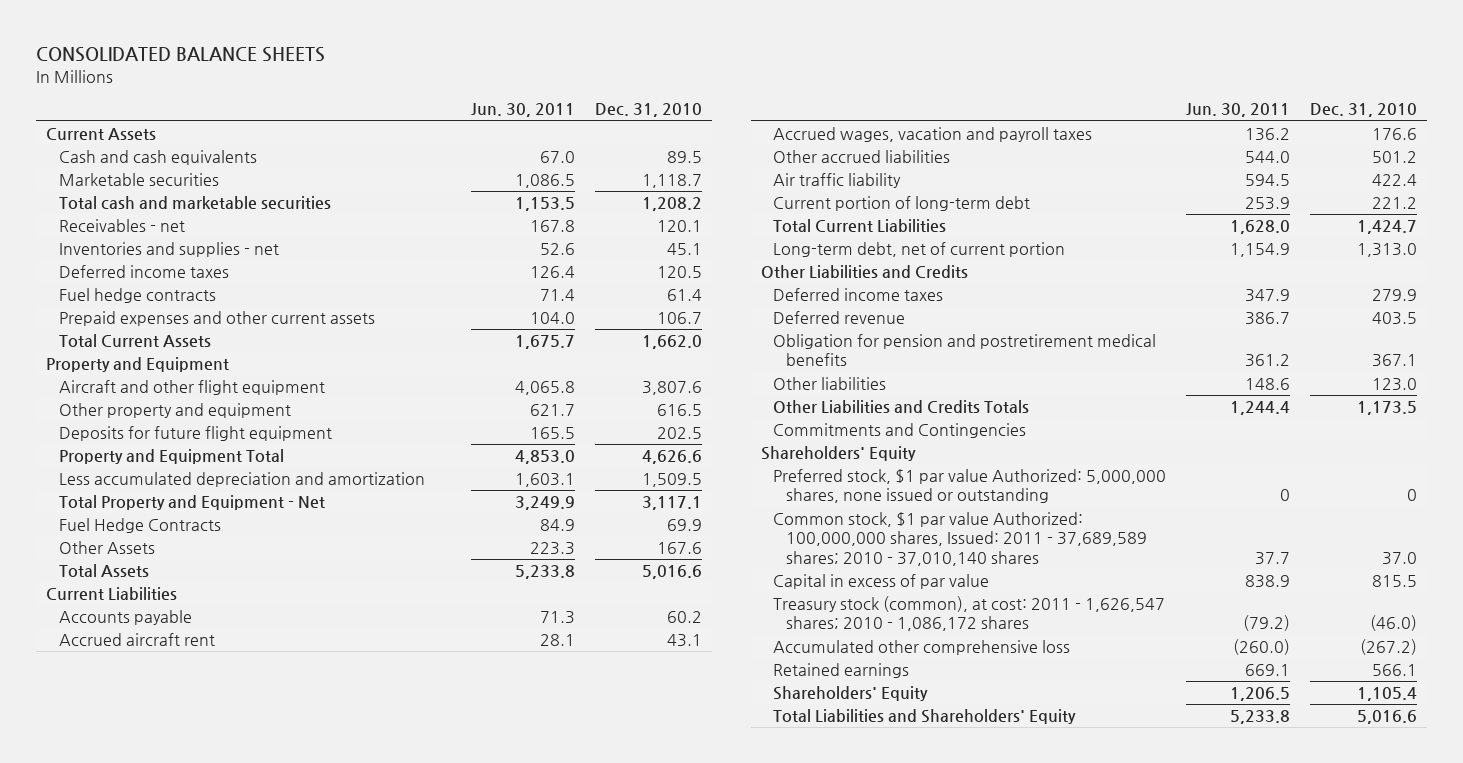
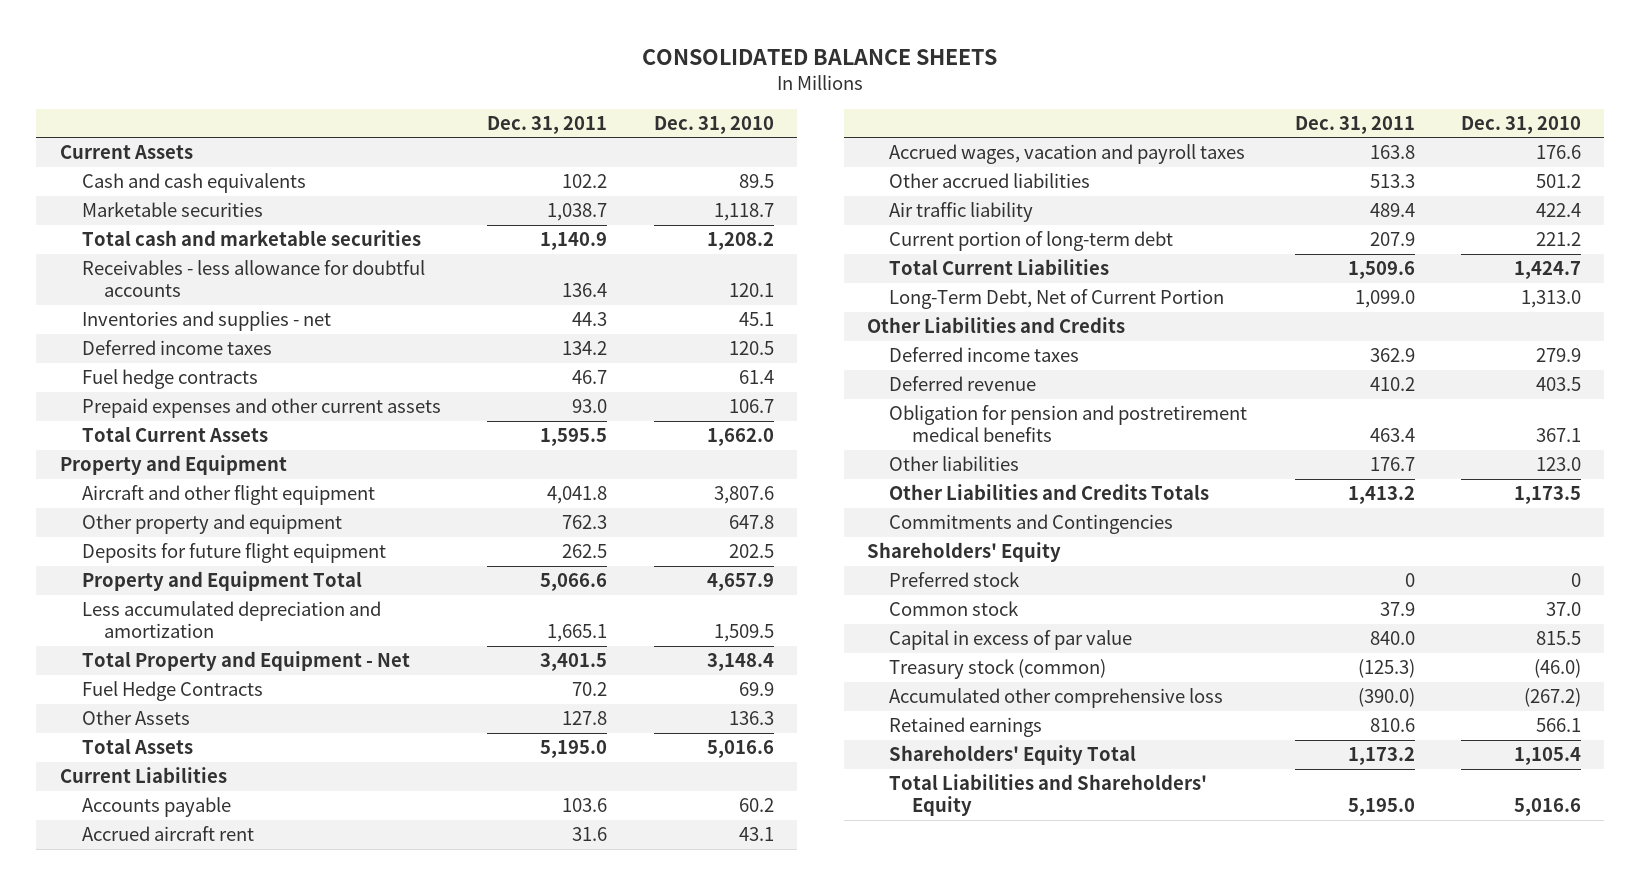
[471,103,576,118] Jun. 30, 2011 -> none
none -> [487,115,608,134] Dec. 31, 2011
[58,219,185,233] Receivables - net -> [81,260,425,298] Receivables - less allowance for doubtful accounts
[656,404,702,417] 616.5 -> [728,515,774,530] 647.8
[641,450,702,465] 4,626.6 -> [706,573,774,592] 4,657.9
[641,496,702,511] 3,117.1 -> [706,653,774,672] 3,148.4
[656,542,702,555] 167.6 -> [728,711,774,726] 136.3
[773,242,1066,258] Long-term debt, net of current portion -> [889,289,1225,310] Long-Term Debt, Net of Current Portion
[773,469,1167,504] Preferred stock, $1 par value Authorized: 5,000,000 shares, none issued or outstanding -> [889,572,1021,588] Preferred stock
[773,512,1147,566] Common stock, $1 par value Authorized: 100,000,000 shares, Issued: 2011 - 37,689,589 shares; 2010 - 37,010,140 shares -> [889,601,1020,617] Common stock
[773,596,1166,632] Treasury stock (common), at cost: 2011 - 1,626,547 shares; 2010 - 1,086,172 shares -> [889,659,1107,680] Treasury stock (common)
[773,686,929,702] Shareholders' Equity -> [889,745,1137,766] Shareholders' Equity Total

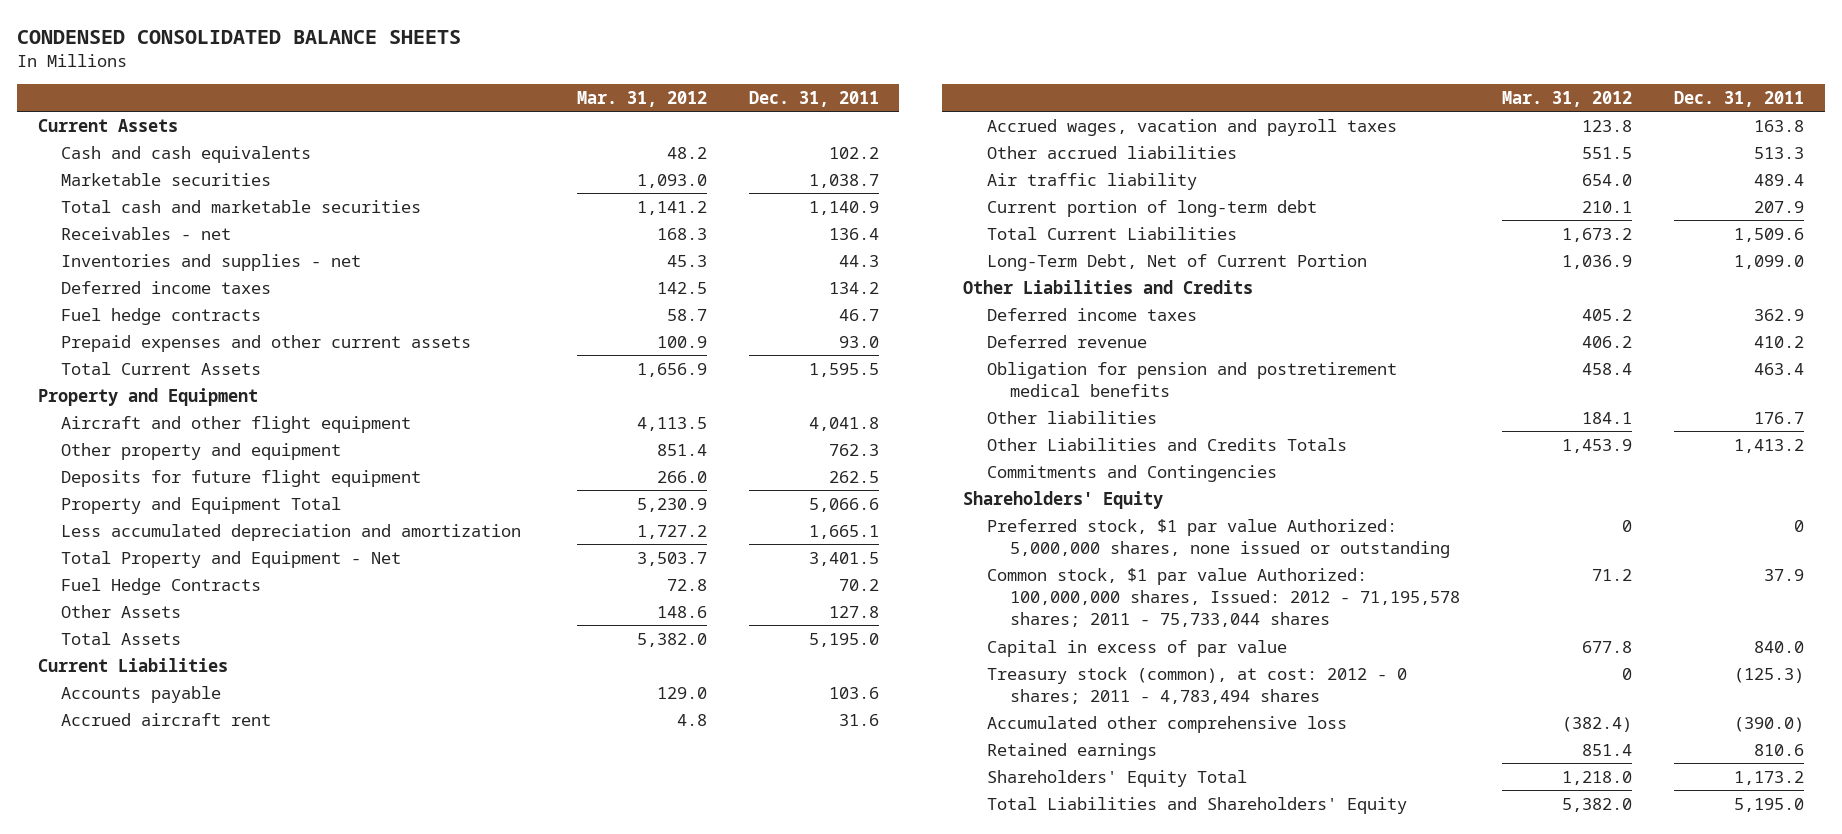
[642,49,998,66] CONSOLIDATED BALANCE SHEETS -> [17,29,462,44] CONDENSED CONSOLIDATED BALANCE SHEETS
[653,115,774,134] Dec. 31, 2010 -> none
none -> [576,90,707,107] Mar. 31, 2012
[81,260,425,298] Receivables - less allowance for doubtful accounts -> [61,226,232,240] Receivables - net
[889,572,1021,588] Preferred stock -> [986,518,1451,558] Preferred stock, $1 par value Authorized: 5,000,000 shares, none issued or outstanding
[889,601,1020,617] Common stock -> [986,567,1461,628] Common stock, $1 par value Authorized: 100,000,000 shares, Issued: 2012 - 71,195,578 shares; 2011 - 75,733,044 shares
[889,659,1107,680] Treasury stock (common) -> [986,666,1407,704] Treasury stock (common), at cost: 2012 - 0 shares; 2011 - 4,783,494 shares

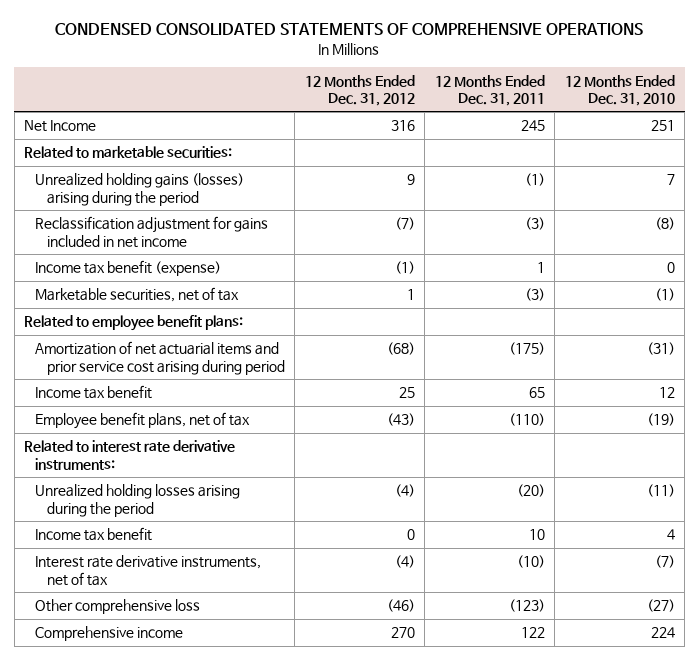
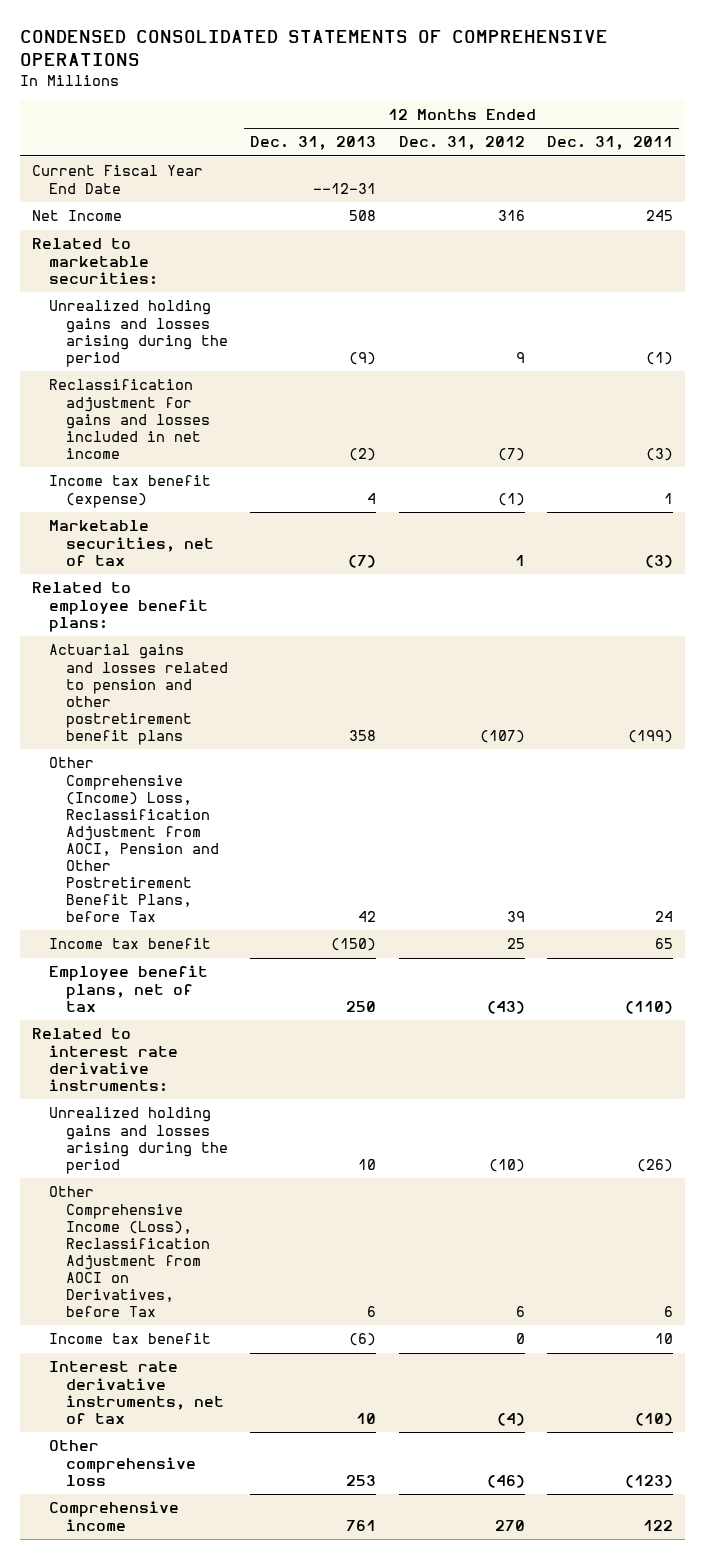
[564,74,675,106] 12 Months Ended Dec. 31, 2010 -> none
none -> [250,136,377,151] Dec. 31, 2013
none -> [31,165,203,194] Current Fiscal Year End Date
[35,173,245,206] Unrealized holding gains (losses) arising during the period -> [48,300,228,367] Unrealized holding gains and losses arising during the period
[35,216,269,248] Reclassification adjustment for gains included in net income -> [48,379,210,459] Reclassification adjustment for gains and losses included in net income
[35,341,285,375] Amortization of net actuarial items and prior service cost arising during period -> none
none -> [48,644,228,745] Actuarial gains and losses related to pension and other postretirement benefit plans
none -> [48,757,219,923] Other Comprehensive (Income) Loss, Reclassification Adjustment from AOCI, Pension and Other Postretirement Benefit Plans, before Tax
[35,484,241,517] Unrealized holding losses arising during the period -> [48,1107,228,1174] Unrealized holding gains and losses arising during the period
[394,484,415,498] (4) -> [488,1158,525,1172] (10)
[516,484,545,498] (20) -> [637,1158,674,1172] (26)
none -> [48,1186,210,1317] Other Comprehensive Income (Loss), Reclassification Adjustment from AOCI on Derivatives, before Tax

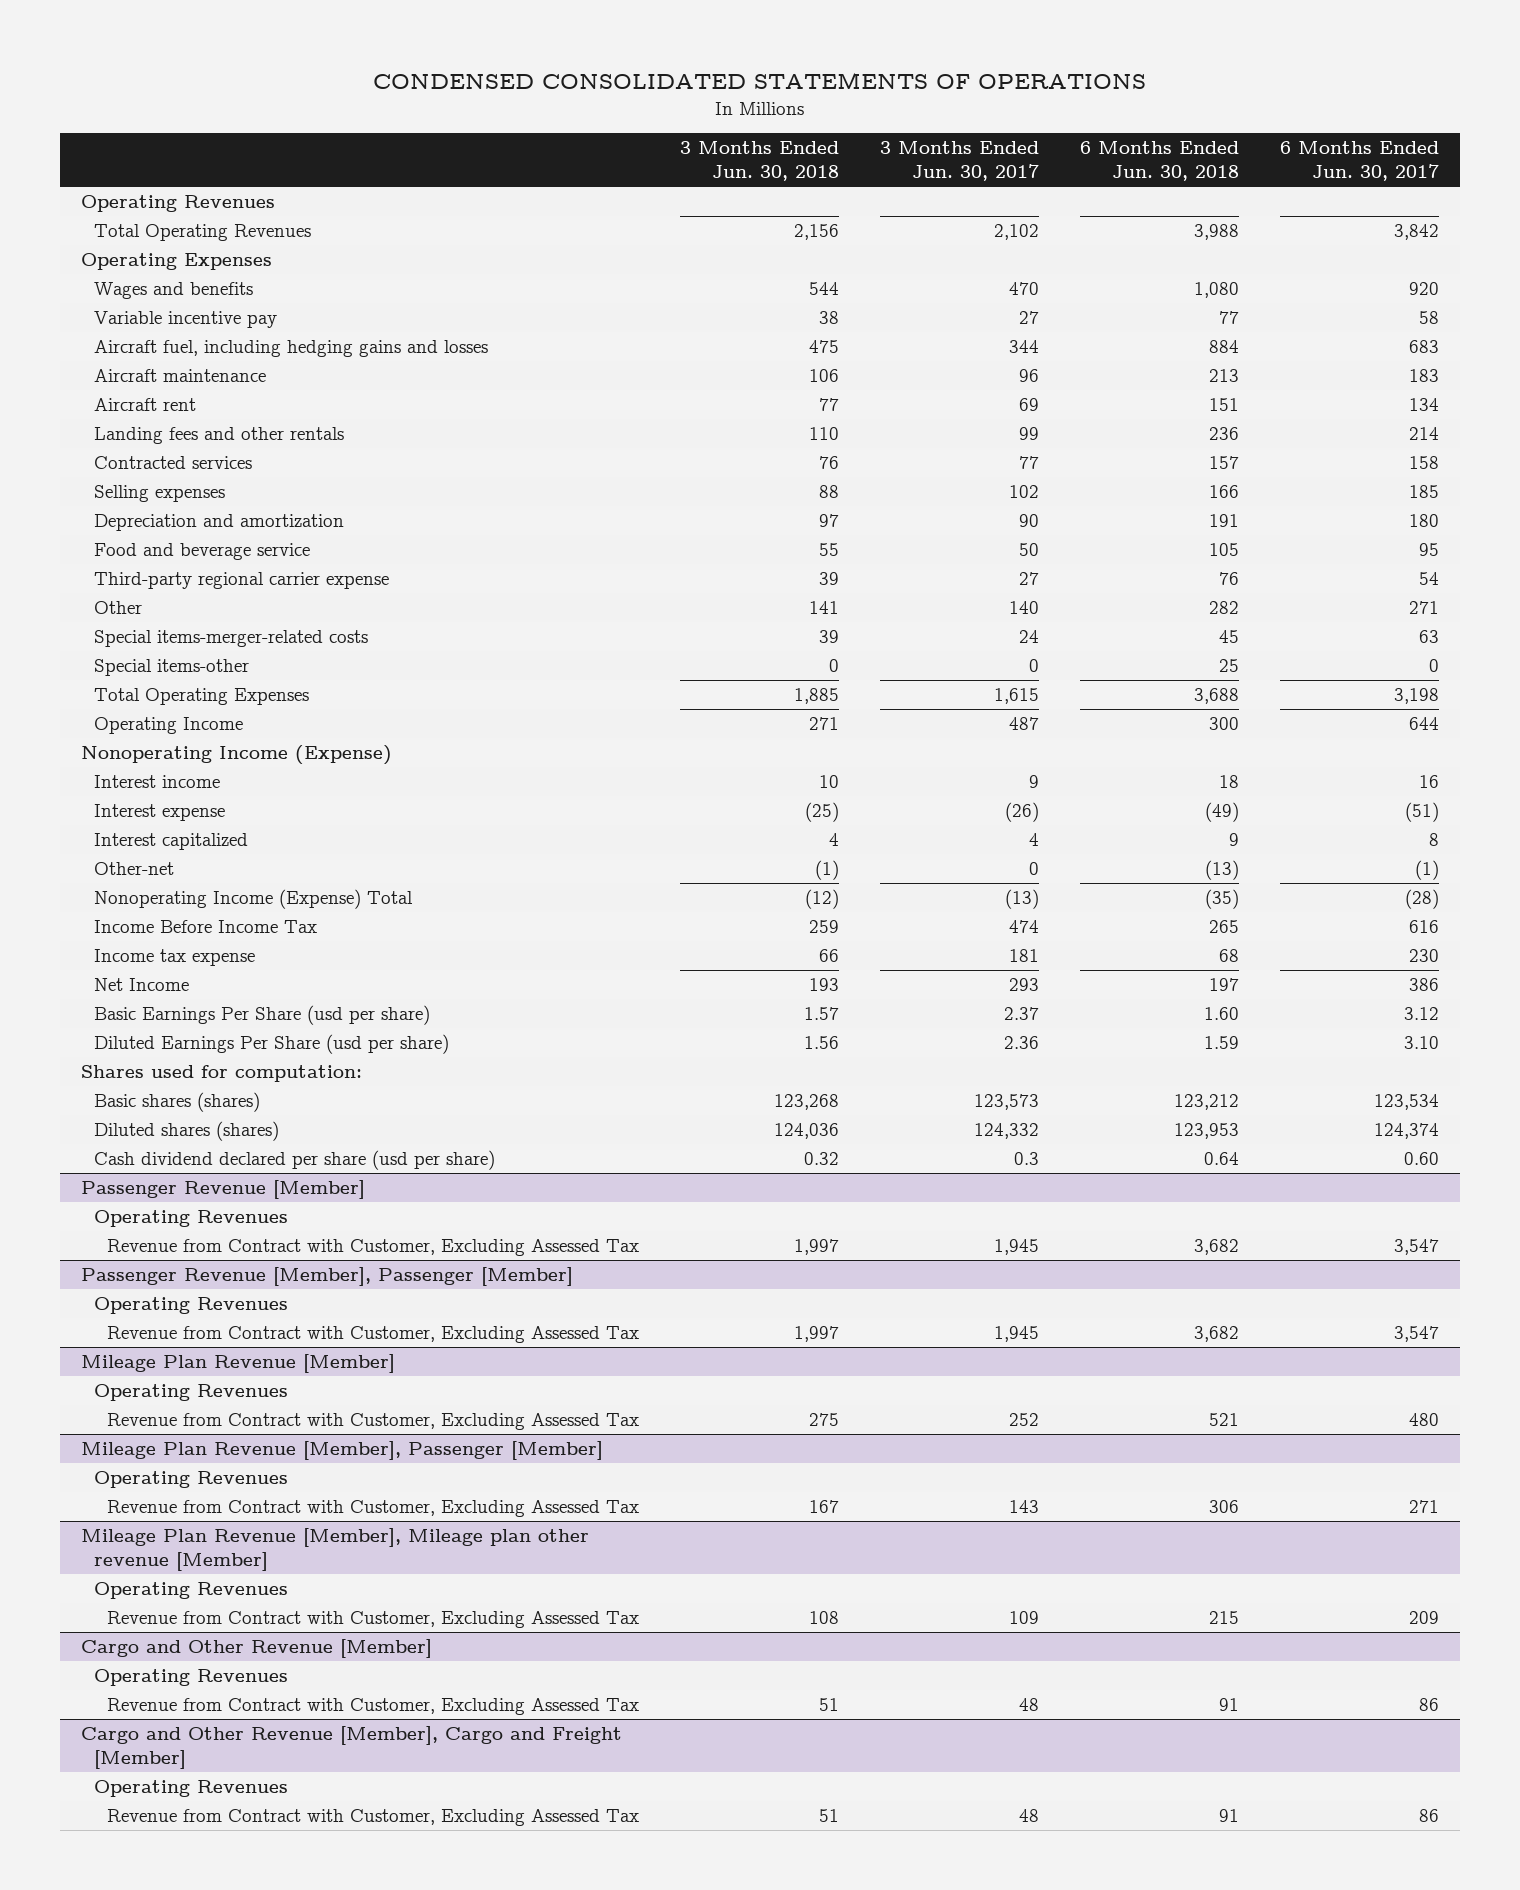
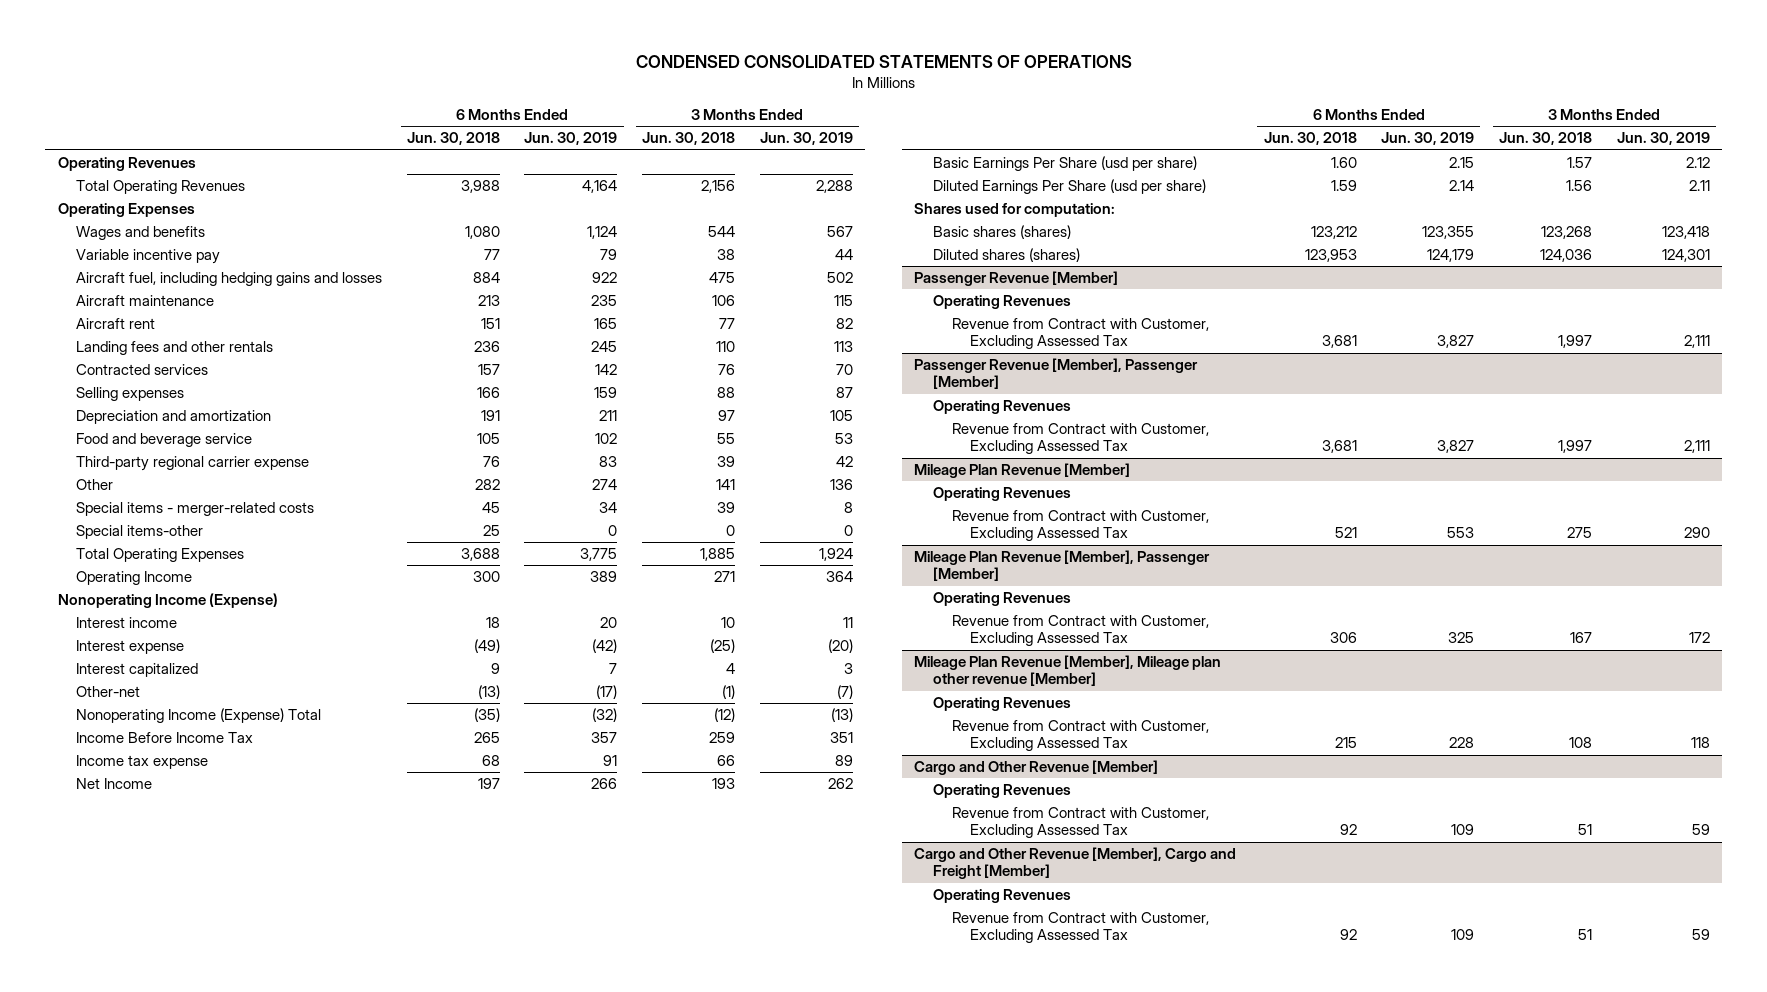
[880,141,1040,182] 3 Months Ended Jun. 30, 2017 -> none
[1280,141,1440,182] 6 Months Ended Jun. 30, 2017 -> none
none -> [524,132,618,146] Jun. 30, 2019
none -> [759,132,853,146] Jun. 30, 2019
[94,630,369,648] Special items-merger-related costs -> [76,502,315,517] Special items - merger-related costs
[94,1150,496,1171] Cash dividend declared per share (usd per share) -> none
[1194,1239,1240,1256] 3,682 -> [1321,335,1357,349] 3,681
[1194,1326,1240,1343] 3,682 -> [1321,440,1357,454] 3,681
[1219,1698,1240,1712] 91 -> [1339,824,1357,836] 92
[1219,1809,1240,1823] 91 -> [1339,929,1357,941] 92

